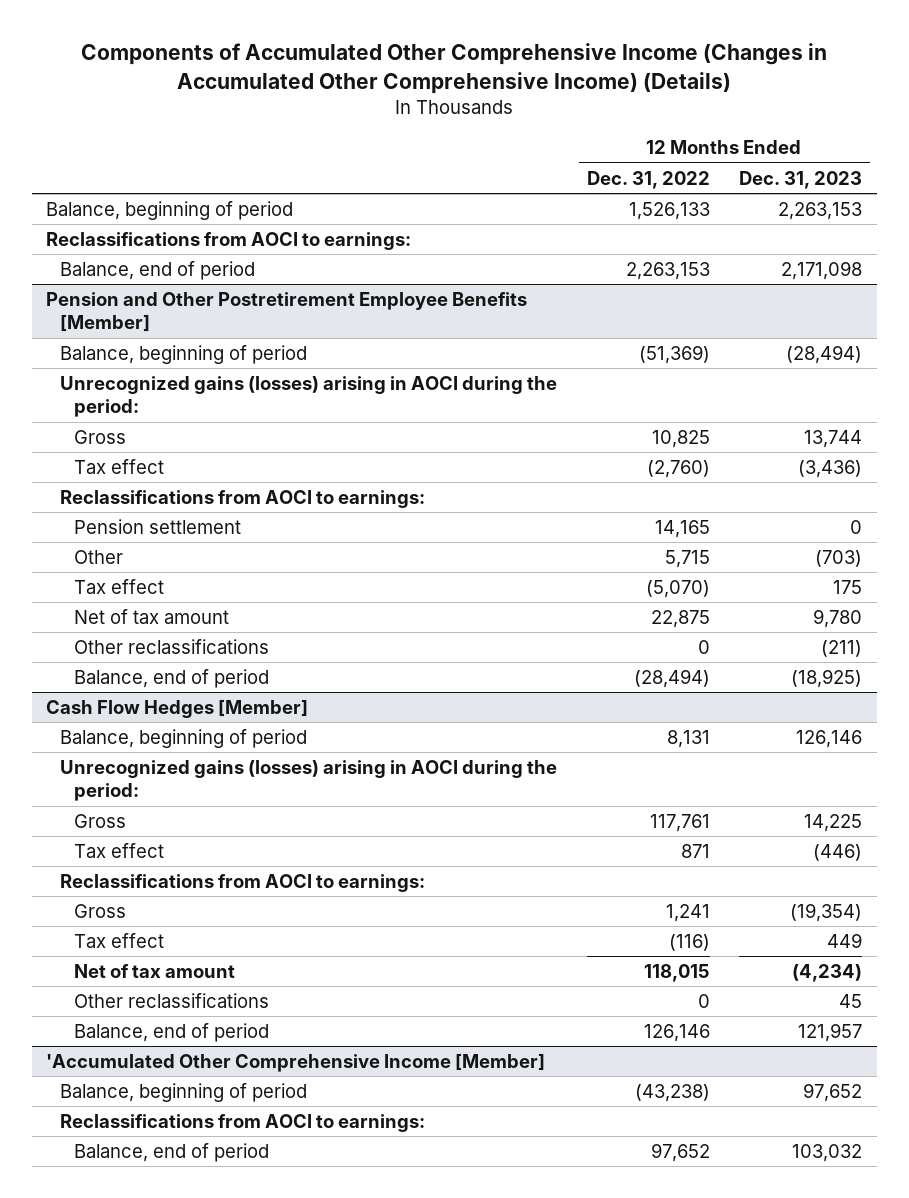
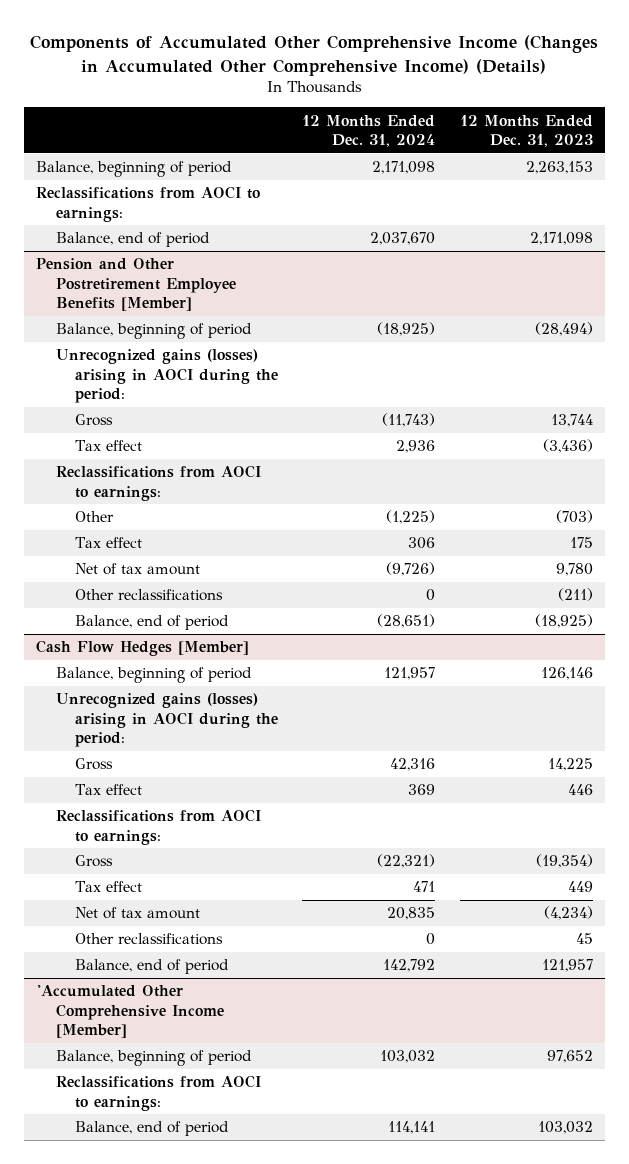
[586,170,710,189] Dec. 31, 2022 -> none
none -> [302,114,436,148] 12 Months Ended Dec. 31, 2024
[73,518,241,534] Pension settlement -> none
[813,843,863,861] (446) -> [567,784,593,796] 446

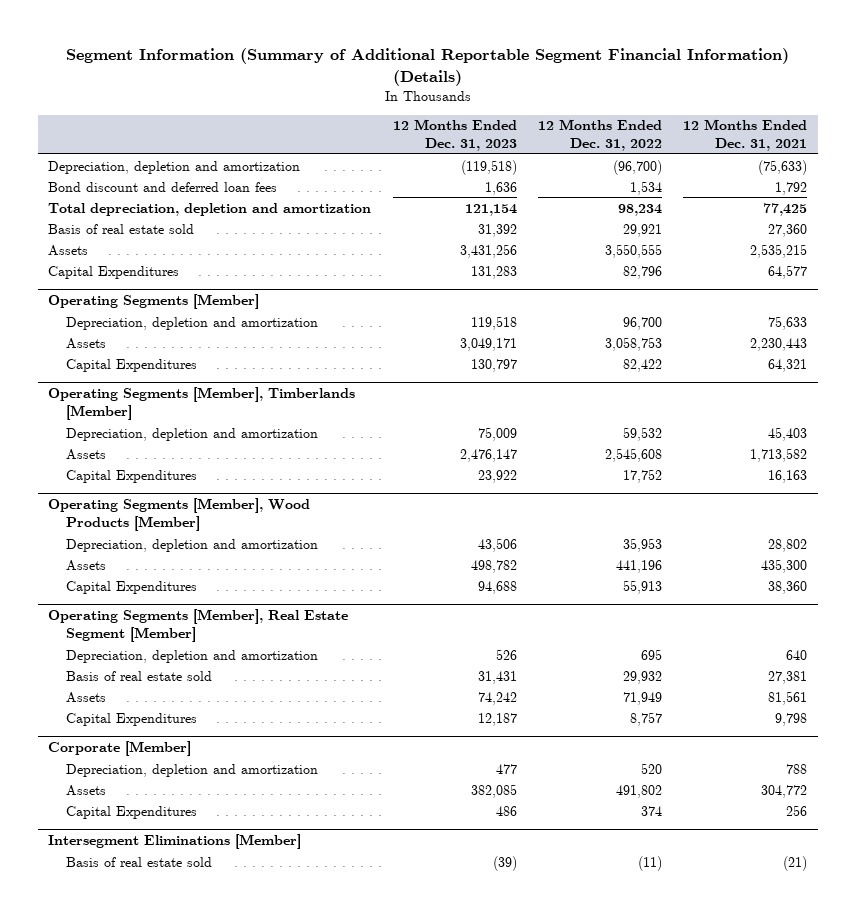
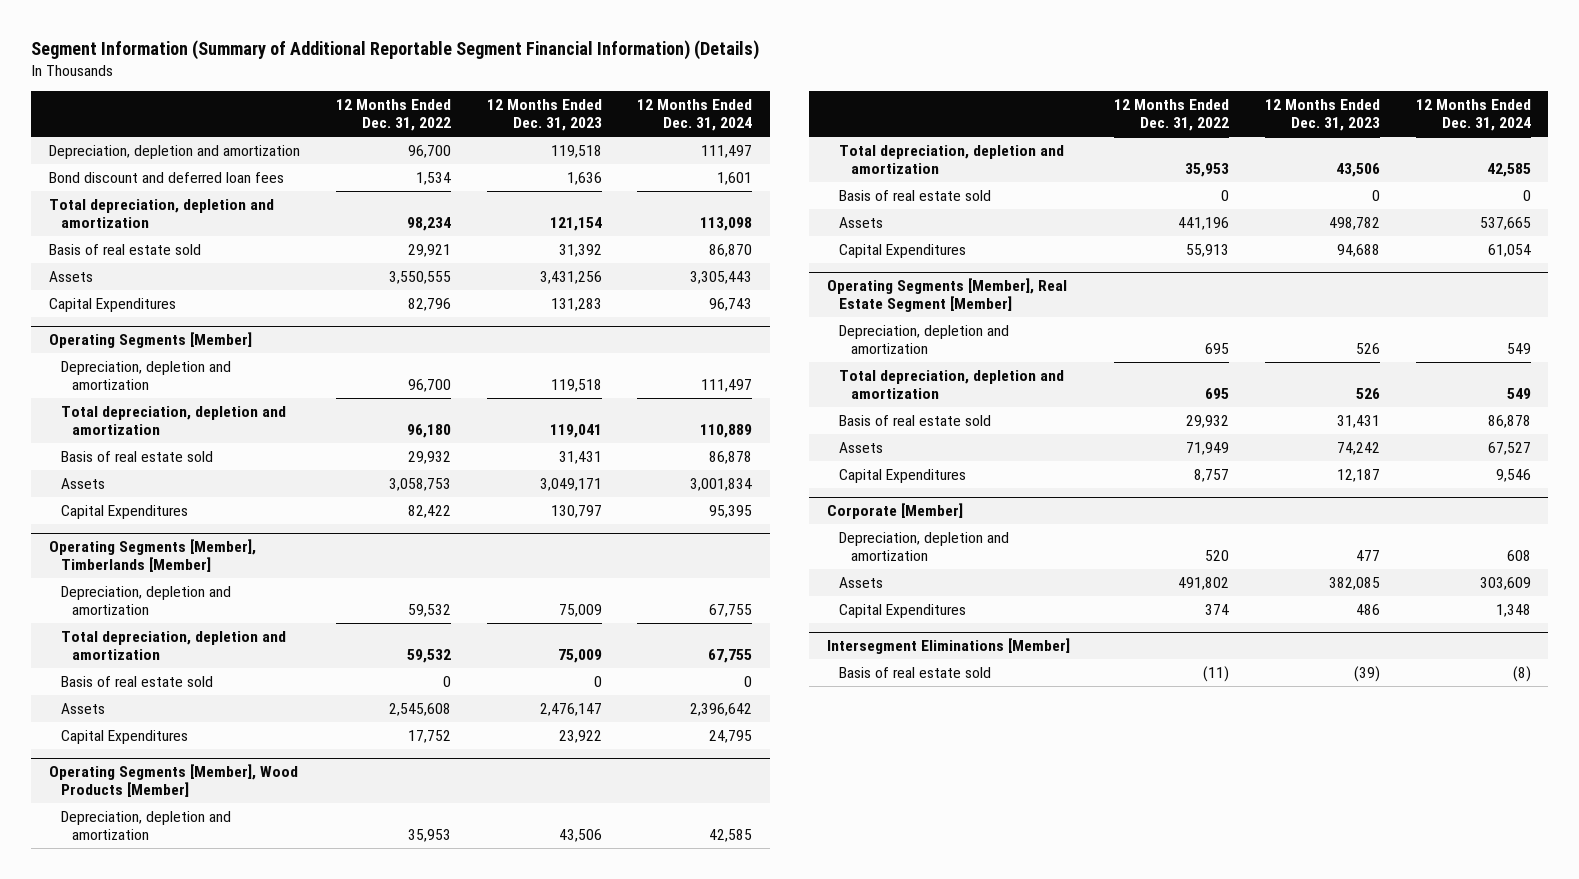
[682,119,807,151] 12 Months Ended Dec. 31, 2021 -> none
none -> [637,99,753,132] 12 Months Ended Dec. 31, 2024
[460,159,517,175] (119,518) -> [550,144,602,158] 119,518
[612,159,662,175] (96,700) -> [407,144,451,158] 96,700
none -> [60,405,286,436] Total depreciation, depletion and amortization
none -> [60,450,213,462] Basis of real estate sold
none -> [60,630,286,661] Total depreciation, depletion and amortization
none -> [60,675,213,687] Basis of real estate sold
none -> [838,144,1064,175] Total depreciation, depletion and amortization
none -> [838,189,991,201] Basis of real estate sold
none -> [838,369,1064,400] Total depreciation, depletion and amortization

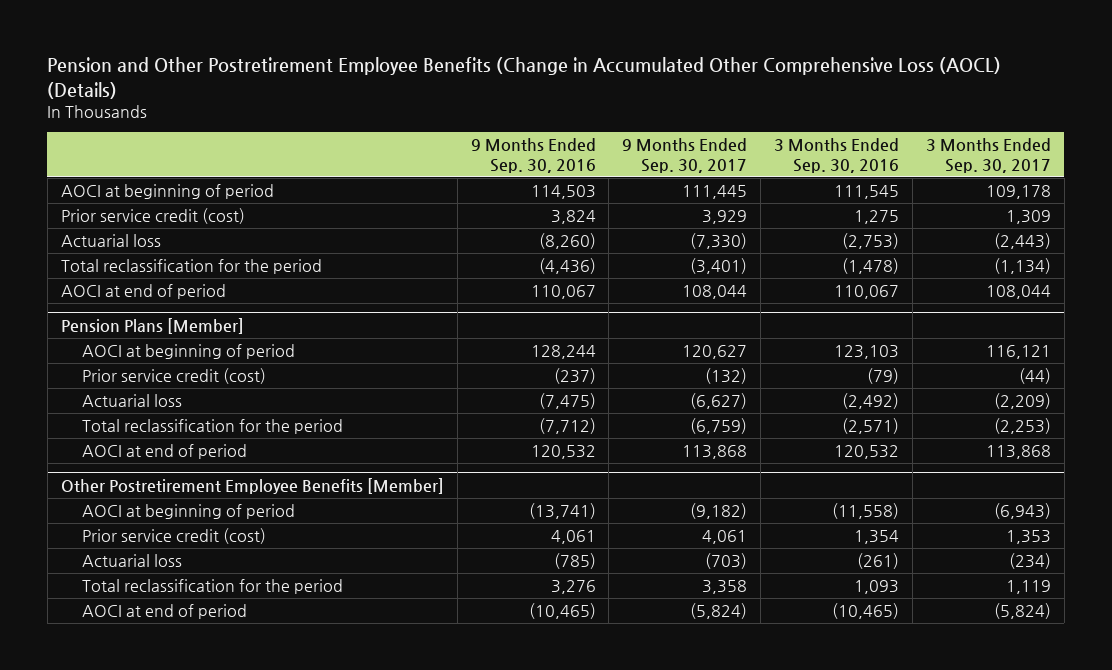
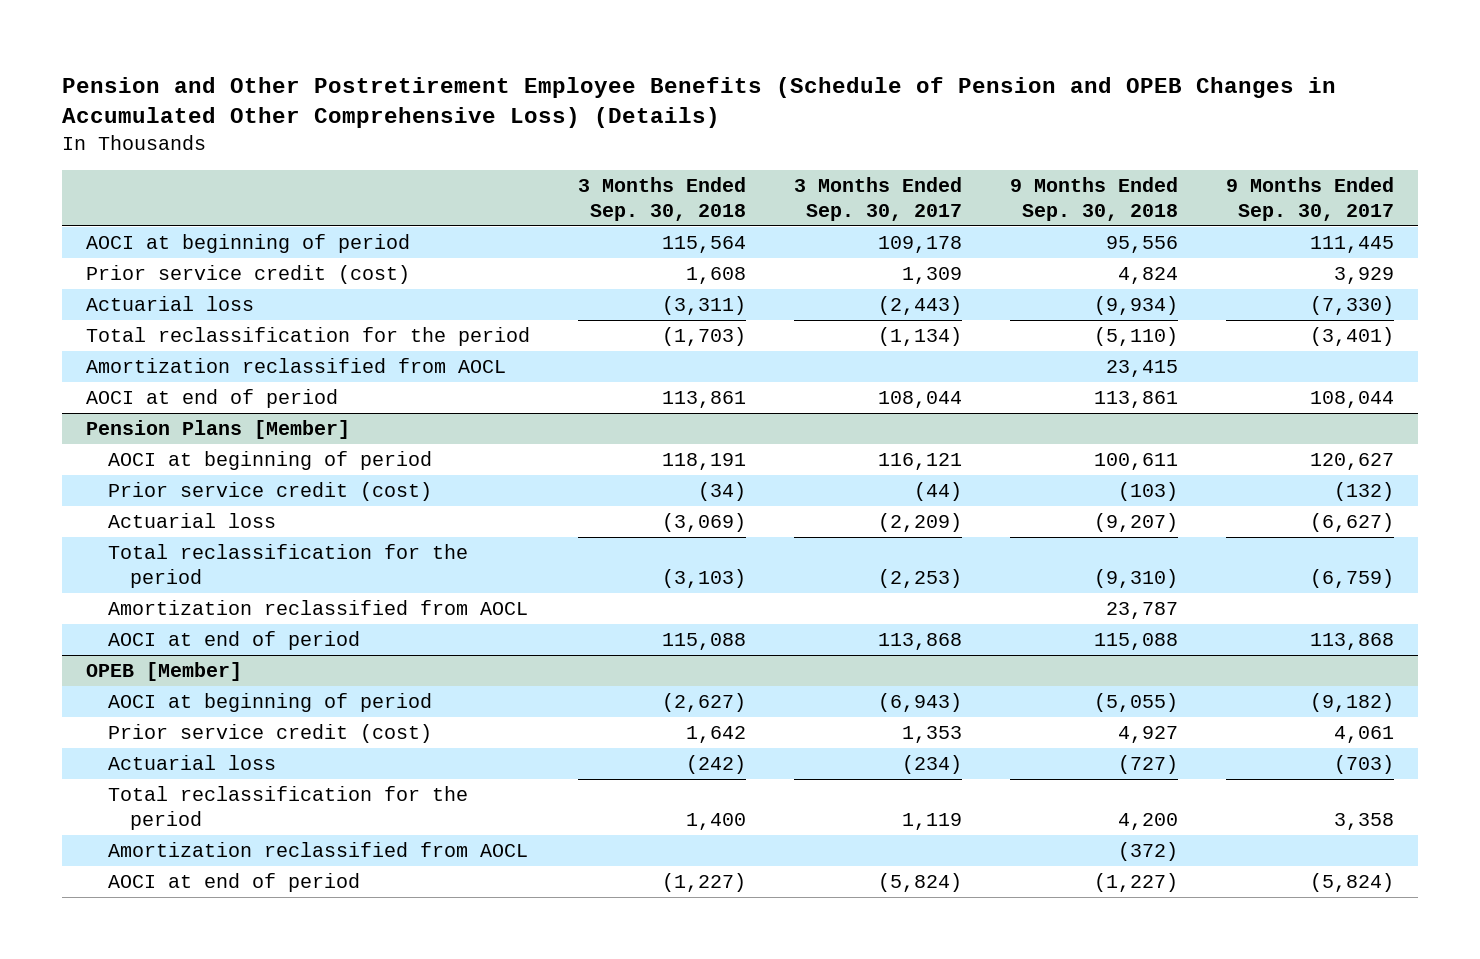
[47,57,1002,99] Pension and Other Postretirement Employee Benefits (Change in Accumulated Other Comprehensive Loss (AOCL) (Details) -> [62,76,1337,129] Pension and Other Postretirement Employee Benefits (Schedule of Pension and OPEB Changes in Accumulated Other Comprehensive Loss) (Details)
[470,138,596,173] 9 Months Ended Sep. 30, 2016 -> none
[774,138,900,173] 3 Months Ended Sep. 30, 2016 -> none
none -> [577,176,746,221] 3 Months Ended Sep. 30, 2018
none -> [1009,176,1178,221] 9 Months Ended Sep. 30, 2018
none -> [86,357,507,373] Amortization reclassified from AOCL
none -> [108,599,529,615] Amortization reclassified from AOCL
[60,477,444,494] Other Postretirement Employee Benefits [Member] -> [86,661,243,681] OPEB [Member]
none -> [108,841,529,857] Amortization reclassified from AOCL

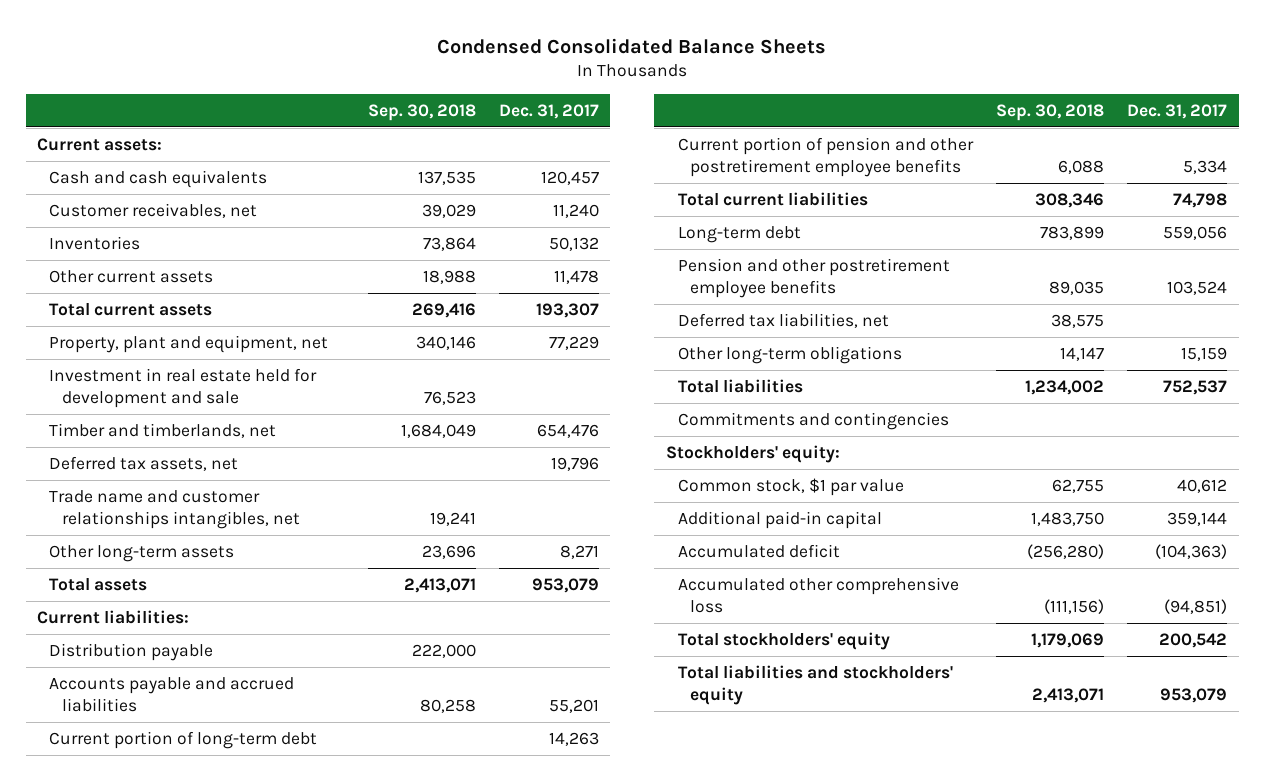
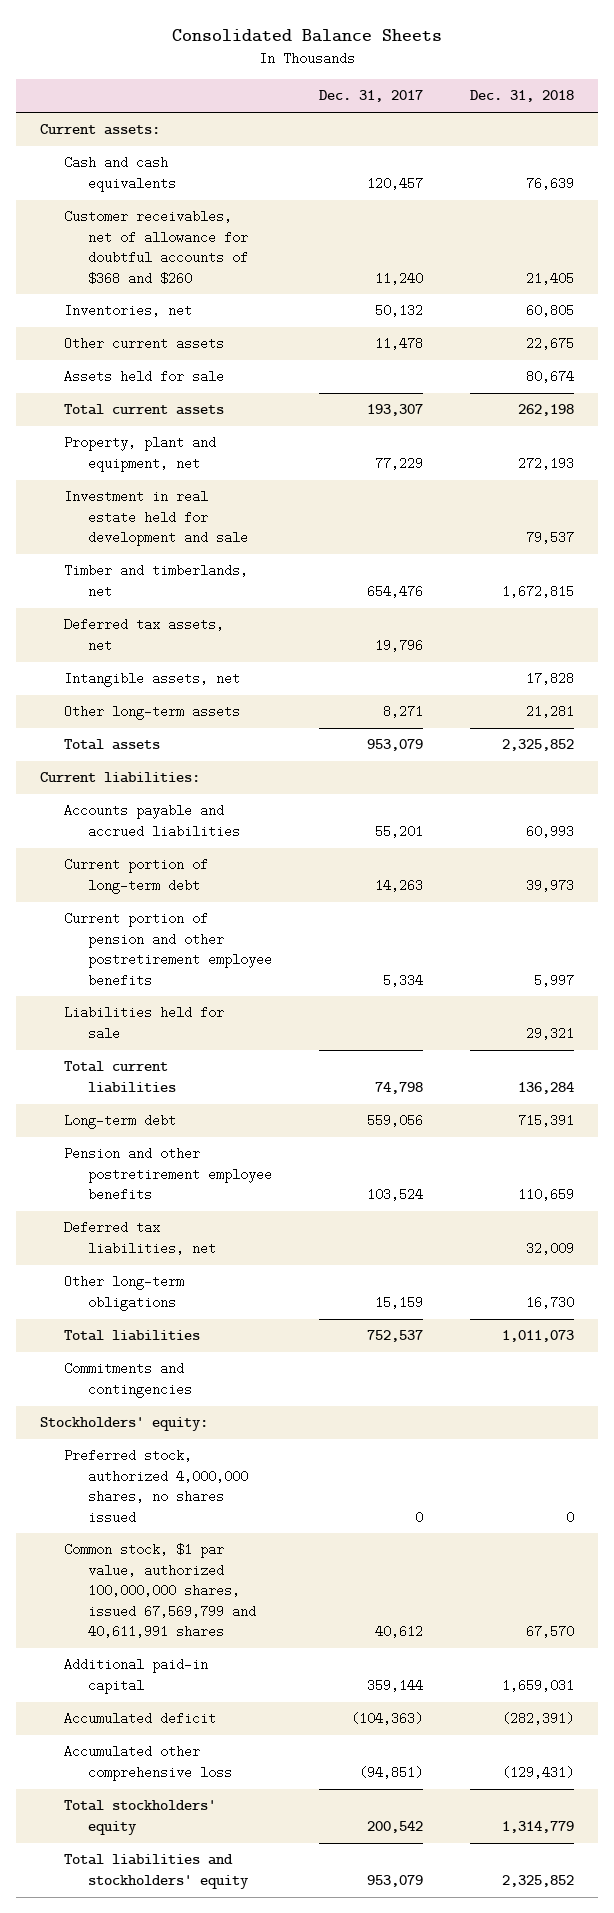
[437,37,827,54] Condensed Consolidated Balance Sheets -> [172,29,443,43] Consolidated Balance Sheets
[367,103,476,121] Sep. 30, 2018 -> none
none -> [470,90,575,103] Dec. 31, 2018
[49,202,258,218] Customer receivables, net -> [63,210,248,285] Customer receivables, net of allowance for doubtful accounts of $368 and $260
[49,235,141,250] Inventories -> [63,304,192,318] Inventories, net
none -> [63,370,224,384] Assets held for sale
[49,489,300,530] Trade name and customer relationships intangibles, net -> [63,672,240,688] Intangible assets, net
[49,642,214,661] Distribution payable -> none
none -> [63,1006,224,1040] Liabilities held for sale
none -> [63,1449,248,1524] Preferred stock, authorized 4,000,000 shares, no shares issued
[677,477,904,496] Common stock, $1 par value -> [63,1543,256,1639] Common stock, $1 par value, authorized 100,000,000 shares, issued 67,569,799 and 40,611,991 shares

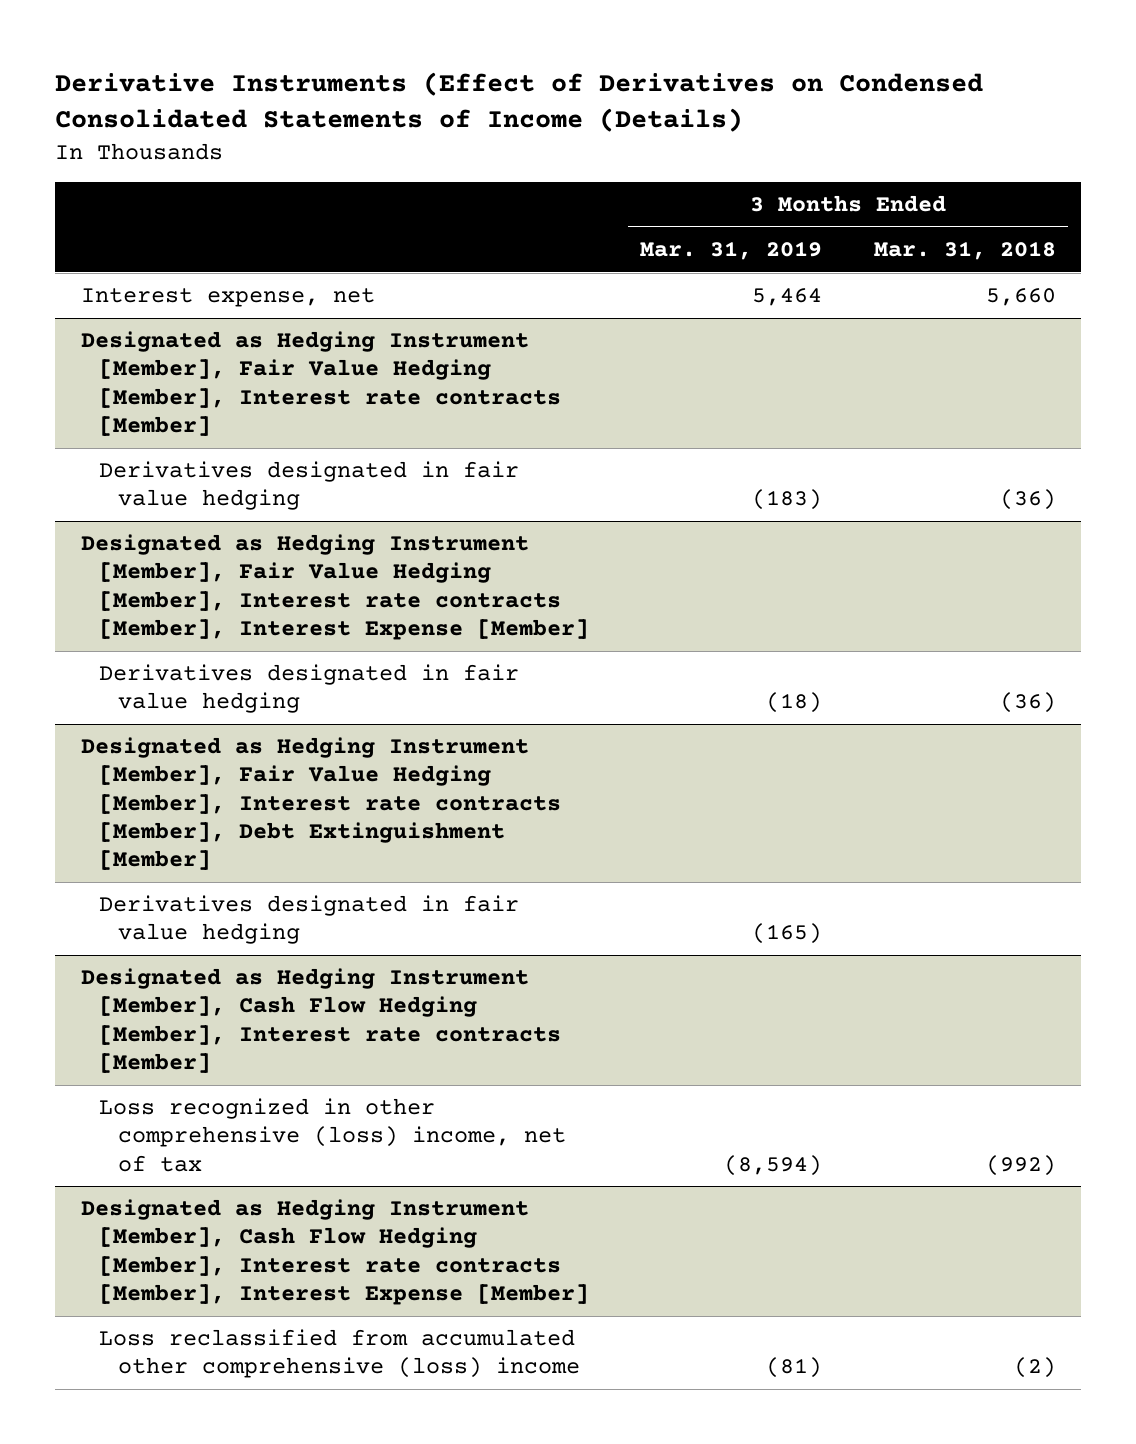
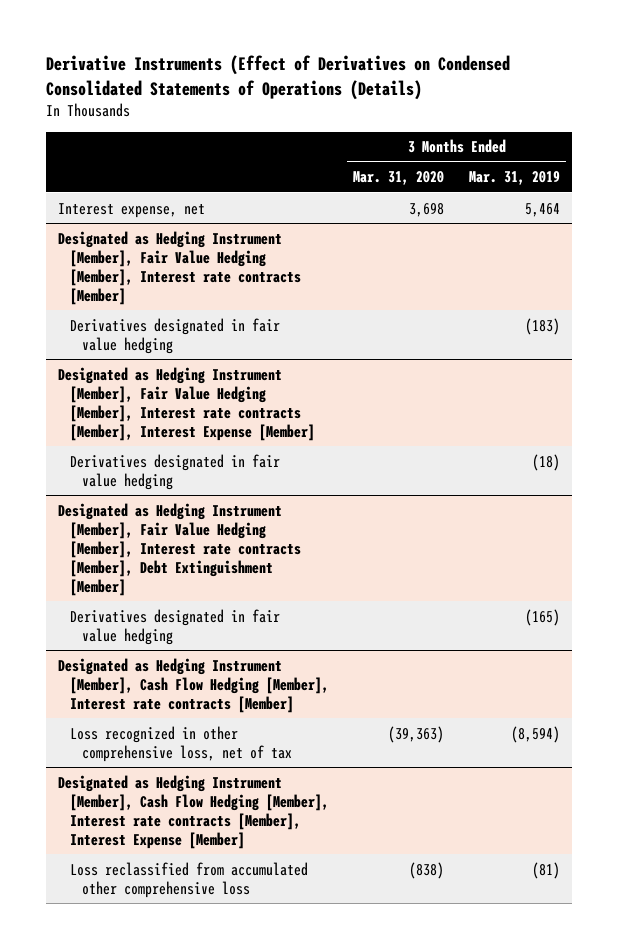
[54,72,983,133] Derivative Instruments (Effect of Derivatives on Condensed Consolidated Statements of Income (Details) -> [45,55,510,100] Derivative Instruments (Effect of Derivatives on Condensed Consolidated Statements of Operations (Details)
[873,241,1056,261] Mar. 31, 2018 -> none
none -> [353,171,445,186] Mar. 31, 2020
[99,1098,567,1172] Loss recognized in other comprehensive (loss) income, net of tax -> [70,725,293,762] Loss recognized in other comprehensive loss, net of tax
[99,1329,581,1379] Loss reclassified from accumulated other comprehensive (loss) income -> [70,861,309,898] Loss reclassified from accumulated other comprehensive loss

